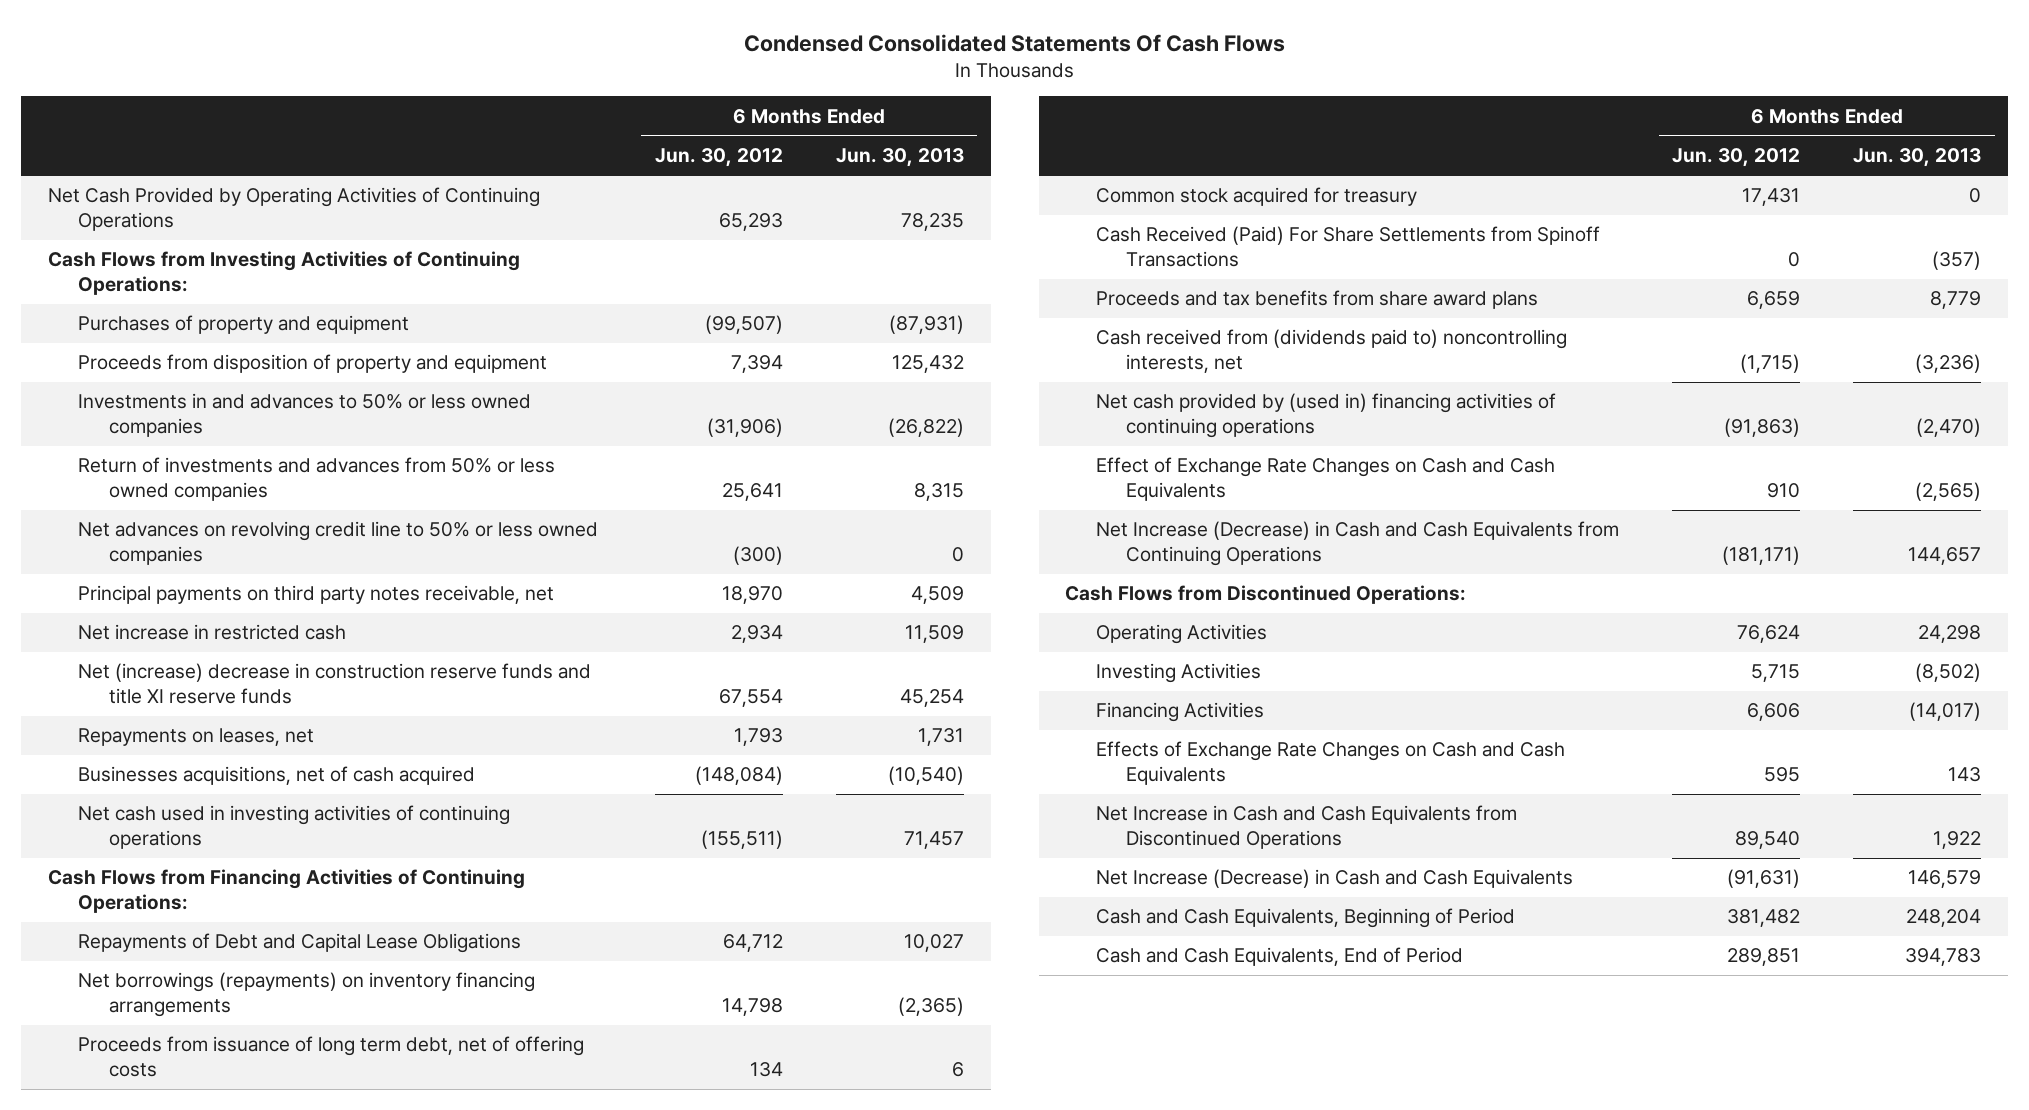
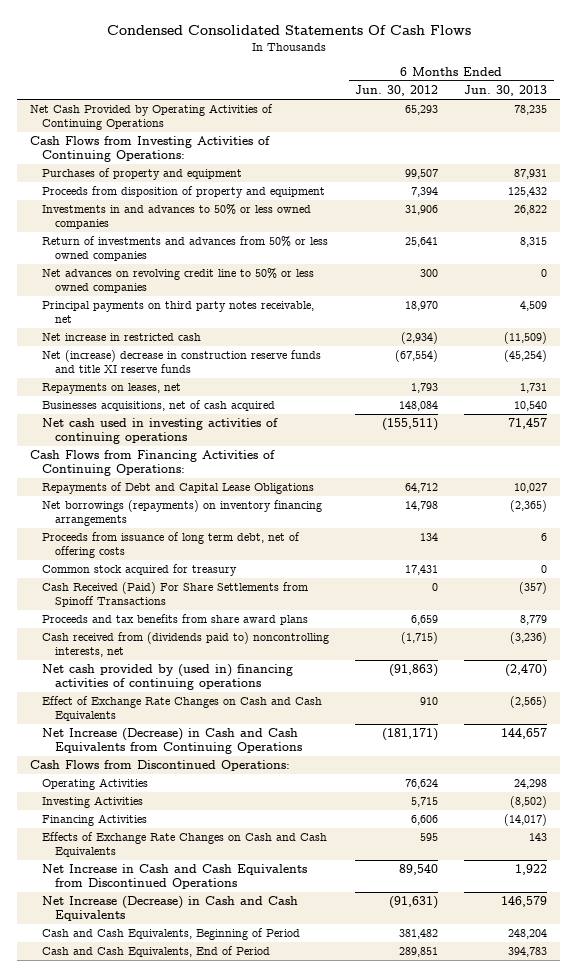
[704,315,783,335] (99,507) -> [405,169,439,180] 99,507
[888,315,964,335] (87,931) -> [514,169,548,180] 87,931
[706,417,783,437] (31,906) -> [405,205,439,216] 31,906
[887,417,964,437] (26,822) -> [514,205,548,216] 26,822
[732,545,783,565] (300) -> [420,269,439,278] 300
[730,625,783,644] 2,934 -> [401,332,439,345] (2,934)
[904,625,964,644] 11,509 -> [504,332,548,345] (11,509)
[718,688,783,707] 67,554 -> [395,350,439,363] (67,554)
[899,688,964,707] 45,254 -> [504,350,548,363] (45,254)
[694,766,783,786] (148,084) -> [399,401,439,412] 148,084
[887,766,964,786] (10,540) -> [514,401,548,412] 10,540

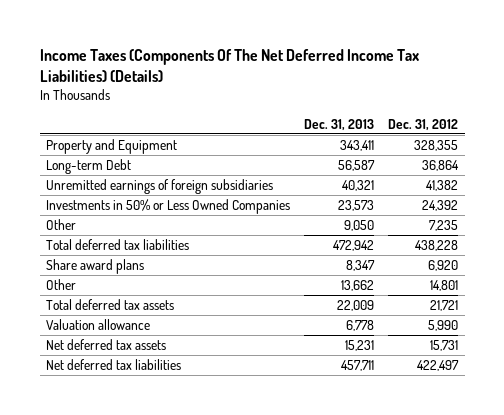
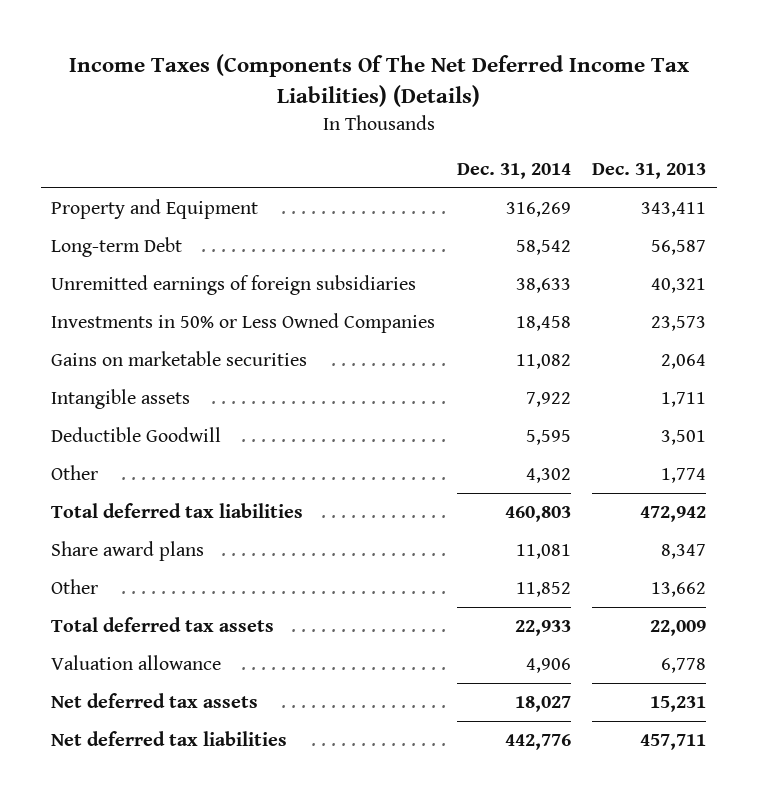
[387,118,458,131] Dec. 31, 2012 -> none
none -> [456,163,571,180] Dec. 31, 2014
none -> [51,351,308,367] Gains on marketable securities
none -> [51,389,191,410] Intangible assets
none -> [51,427,222,443] Deductible Goodwill
[344,219,375,231] 9,050 -> [661,468,707,484] 1,774

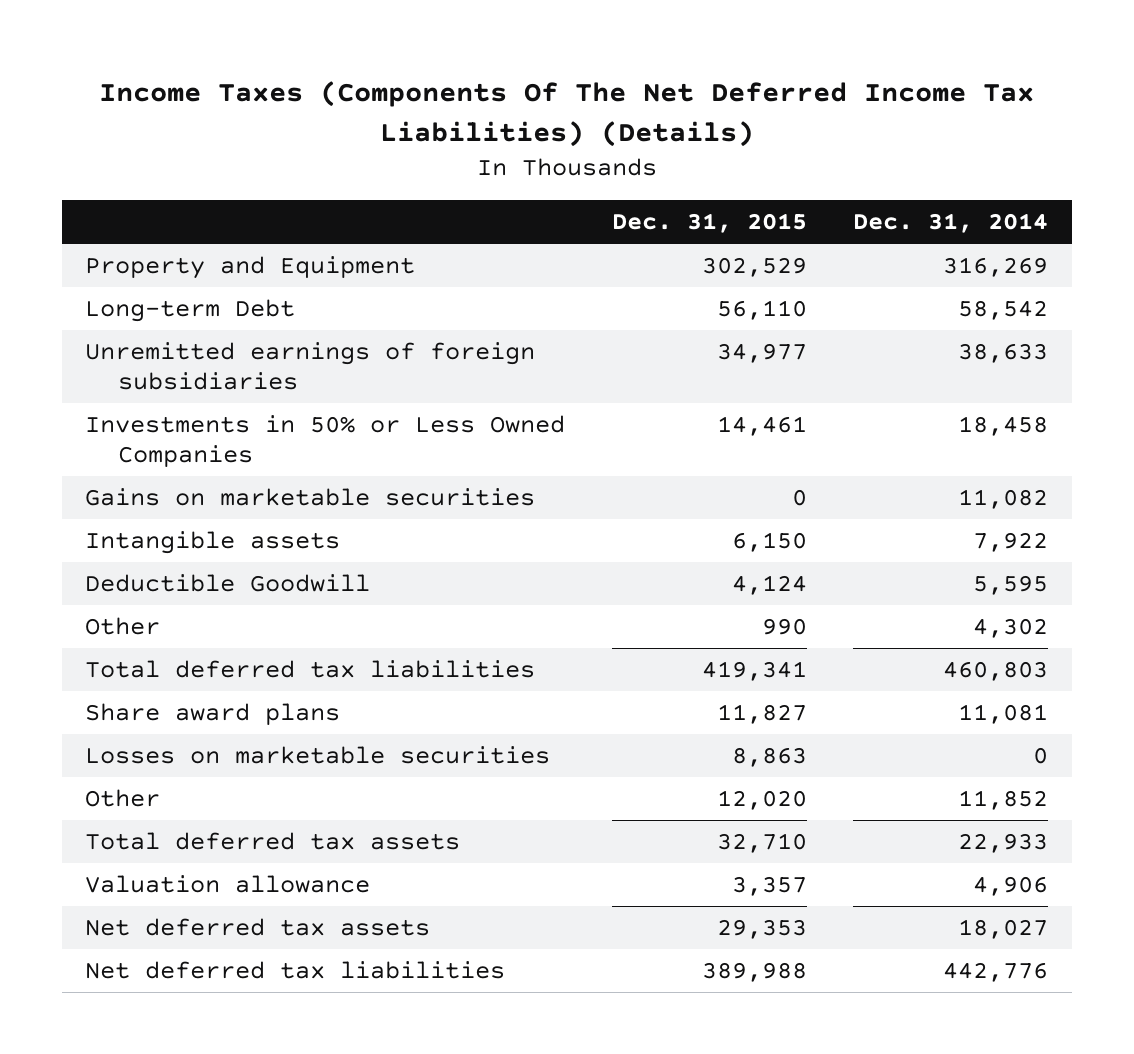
[592,163,707,180] Dec. 31, 2013 -> none
none -> [611,213,807,234] Dec. 31, 2015
none -> [85,746,551,765] Losses on marketable securities

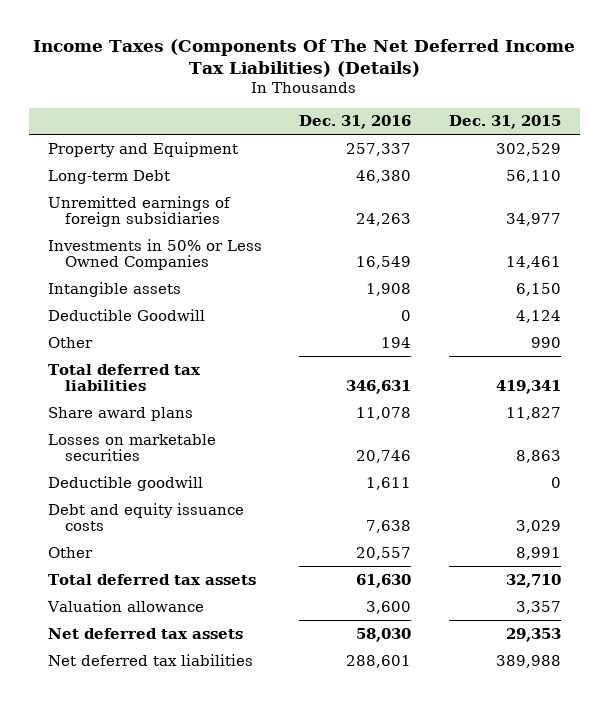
[853,213,1049,234] Dec. 31, 2014 -> none
none -> [299,115,412,130] Dec. 31, 2016
[85,488,536,507] Gains on marketable securities -> none
none -> [48,475,204,491] Deductible goodwill
none -> [48,502,245,532] Debt and equity issuance costs
[716,790,807,811] 12,020 -> [515,546,561,560] 8,991

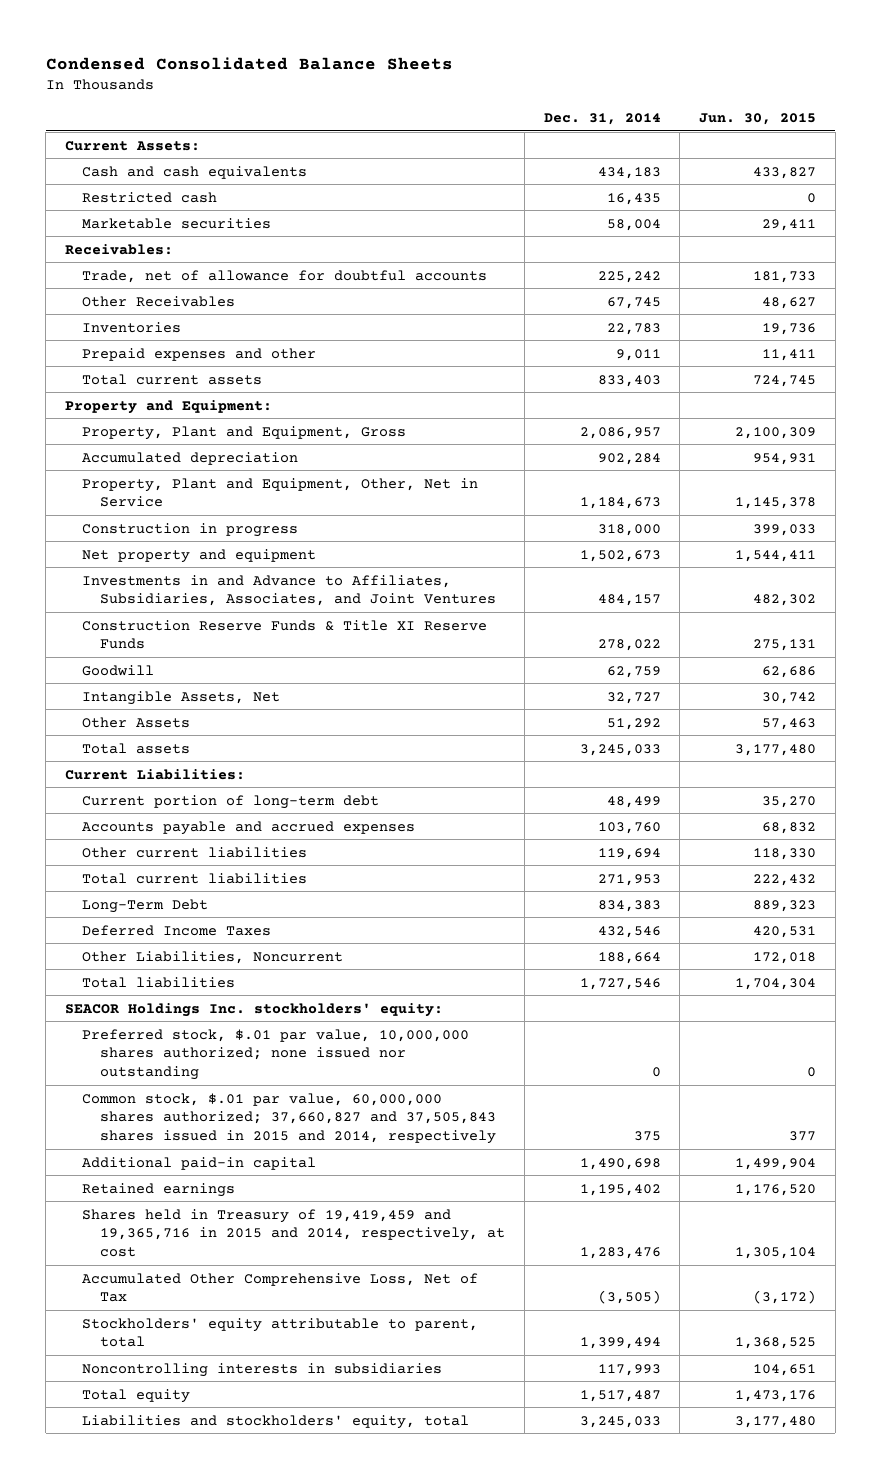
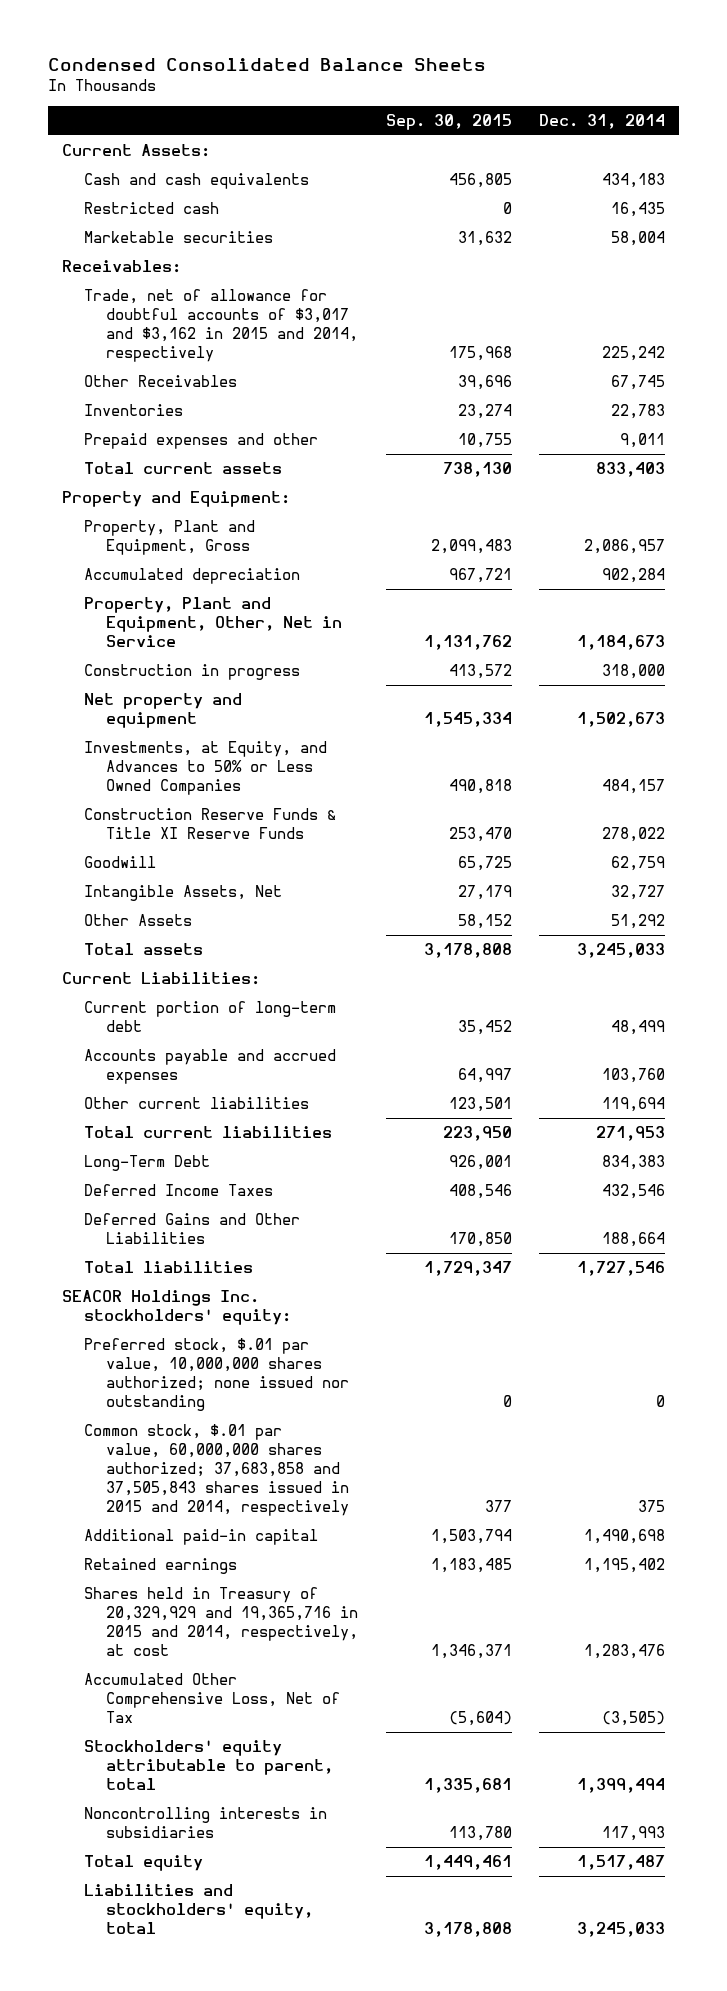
[699,112,817,125] Jun. 30, 2015 -> none
none -> [385,113,512,130] Sep. 30, 2015
[82,269,488,283] Trade, net of allowance for doubtful accounts -> [83,288,358,362] Trade, net of allowance for doubtful accounts of $3,017 and $3,162 in 2015 and 2014, respectively
[82,574,497,607] Investments in and Advance to Affiliates, Subsidiaries, Associates, and Joint Ventures -> [83,740,327,795] Investments, at Equity, and Advances to 50% or Less Owned Companies
[82,950,344,964] Other Liabilities, Noncurrent -> [83,1212,300,1244] Deferred Gains and Other Liabilities
[82,1092,497,1144] Common stock, $.01 par value, 60,000,000 shares authorized; 37,660,827 and 37,505,843 shares issued in 2015 and 2014, respectively -> [83,1423,349,1516] Common stock, $.01 par value, 60,000,000 shares authorized; 37,683,858 and 37,505,843 shares issued in 2015 and 2014, respectively
[82,1208,506,1257] Shares held in Treasury of 19,419,459 and 19,365,716 in 2015 and 2014, respectively, at cost -> [83,1586,358,1656] Shares held in Treasury of 20,329,929 and 19,365,716 in 2015 and 2014, respectively, at cost

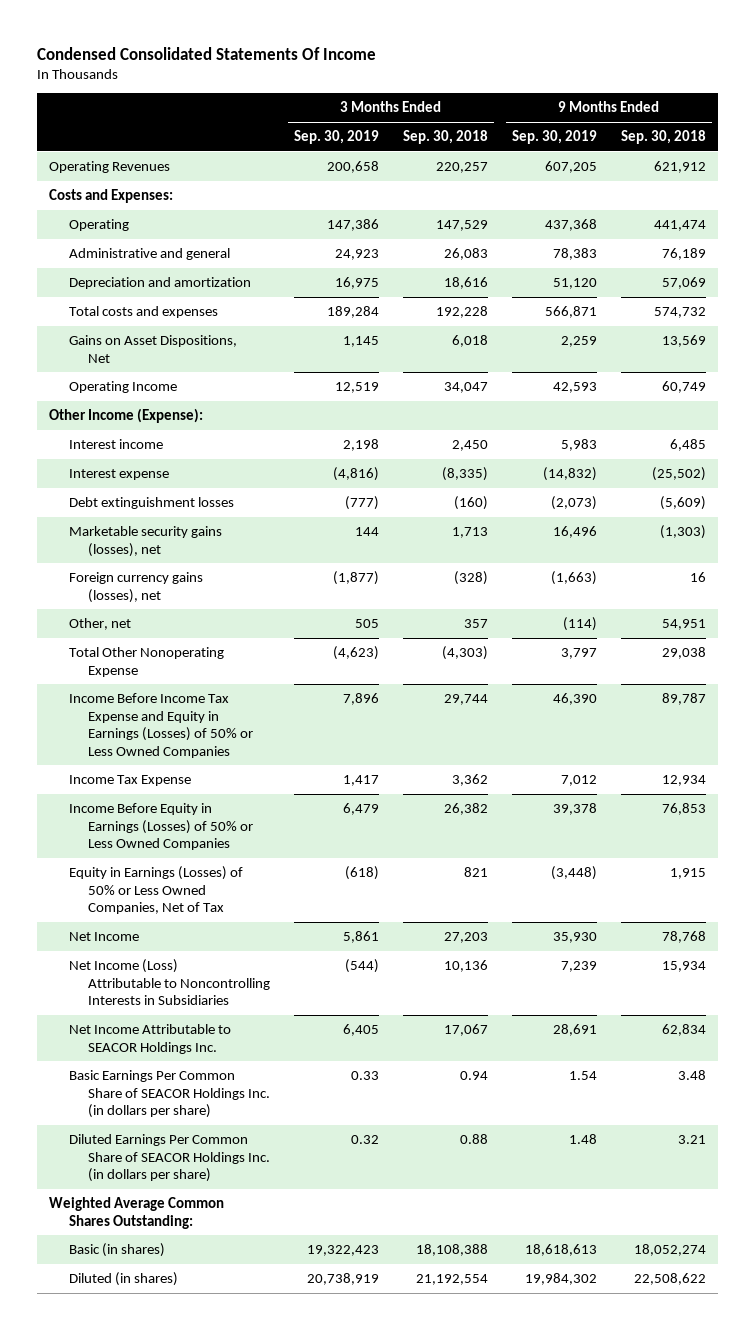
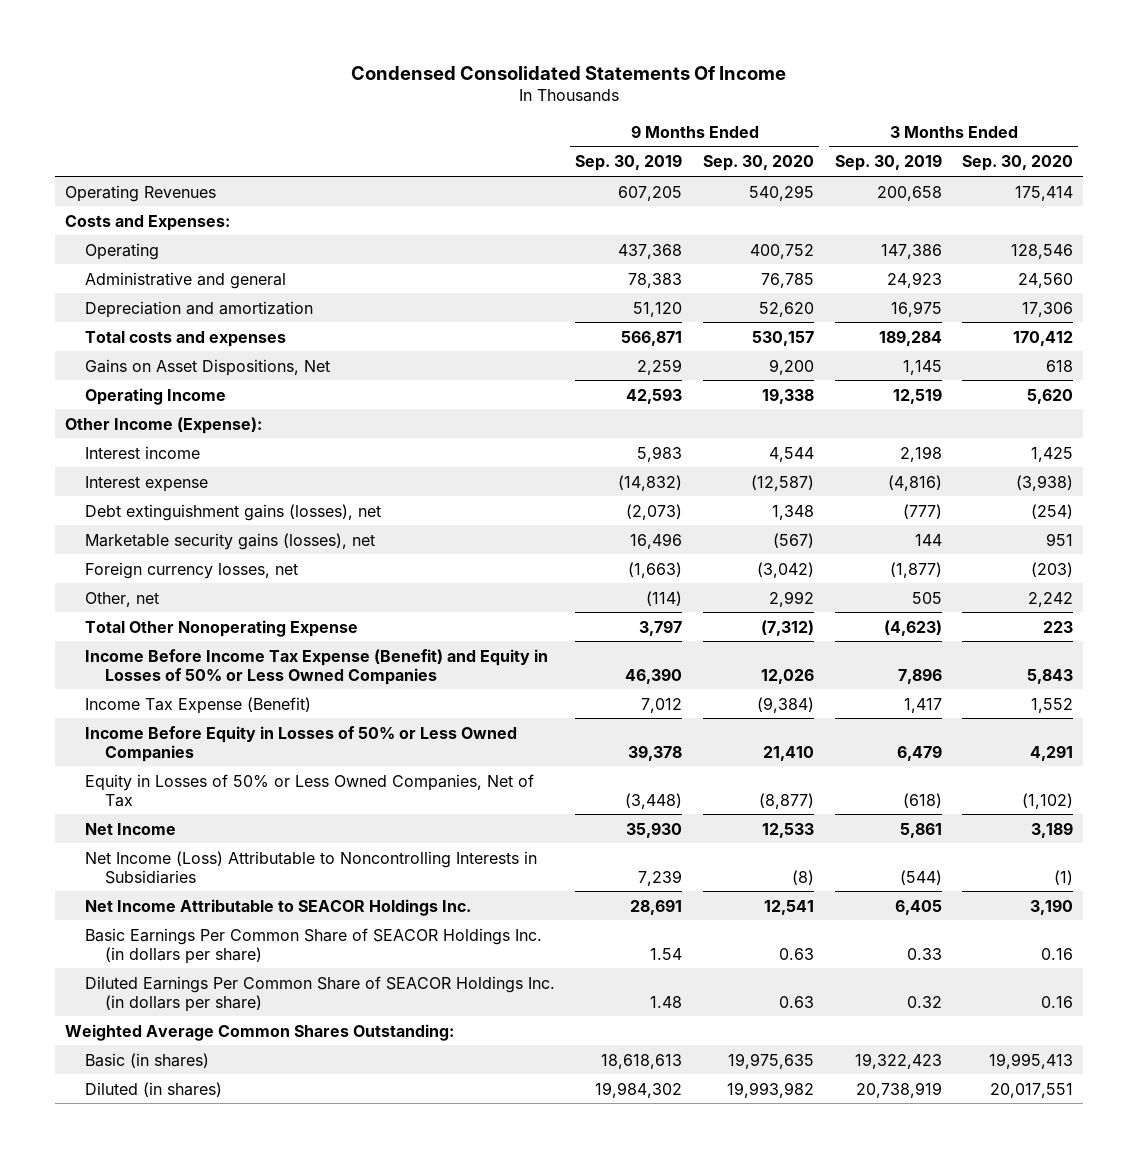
[403,130,489,145] Sep. 30, 2018 -> none
[620,130,706,145] Sep. 30, 2018 -> none
none -> [703,155,815,172] Sep. 30, 2020
none -> [962,155,1074,172] Sep. 30, 2020
[68,497,234,510] Debt extinguishment losses -> [84,503,381,521] Debt extinguishment gains (losses), net
[68,572,203,603] Foreign currency gains (losses), net -> [84,561,298,579] Foreign currency losses, net
[68,693,254,758] Income Before Income Tax Expense and Equity in Earnings (Losses) of 50% or Less Owned Companies -> [84,648,548,685] Income Before Income Tax Expense (Benefit) and Equity in Losses of 50% or Less Owned Companies
[68,775,191,787] Income Tax Expense -> [84,696,311,714] Income Tax Expense (Benefit)
[68,803,254,851] Income Before Equity in Earnings (Losses) of 50% or Less Owned Companies -> [84,725,517,762] Income Before Equity in Losses of 50% or Less Owned Companies
[68,866,243,915] Equity in Earnings (Losses) of 50% or Less Owned Companies, Net of Tax -> [84,773,534,807] Equity in Losses of 50% or Less Owned Companies, Net of Tax

